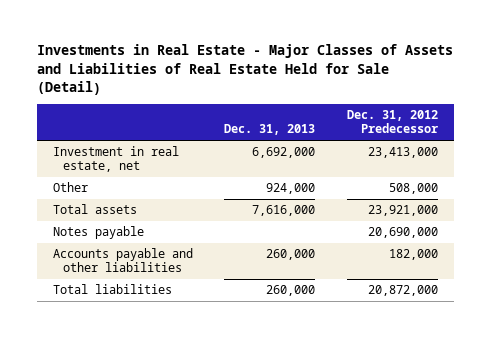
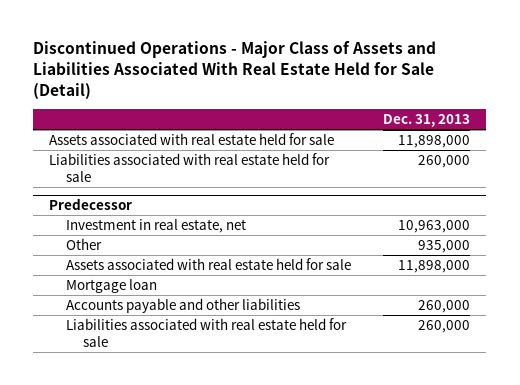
[36,44,453,95] Investments in Real Estate - Major Classes of Assets and Liabilities of Real Estate Held for Sale (Detail) -> [33,41,437,100] Discontinued Operations - Major Class of Assets and Liabilities Associated With Real Estate Held for Sale (Detail)
[347,110,439,134] Dec. 31, 2012 Predecessor -> none
[52,204,137,215] Total assets -> none
none -> [49,132,335,145] Assets associated with real estate held for sale
none -> [49,152,331,182] Liabilities associated with real estate held for sale
none -> [49,198,133,211] Predecessor
[252,147,316,159] 6,692,000 -> [398,219,471,233] 10,963,000
[266,183,316,195] 924,000 -> [418,239,471,253] 935,000
none -> [66,257,352,270] Assets associated with real estate held for sale
[52,226,144,240] Notes payable -> [66,278,158,293] Mortgage loan
[52,284,172,295] Total liabilities -> [66,317,348,347] Liabilities associated with real estate held for sale

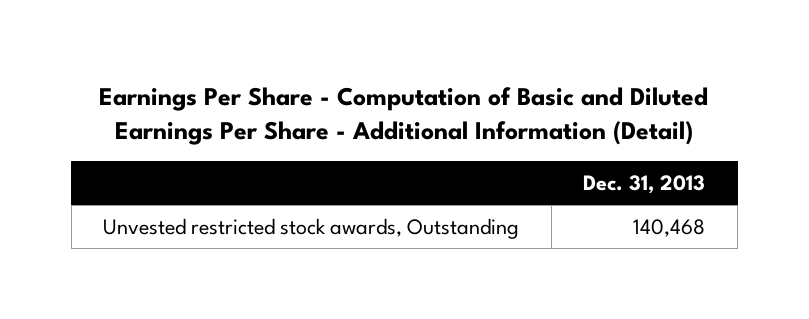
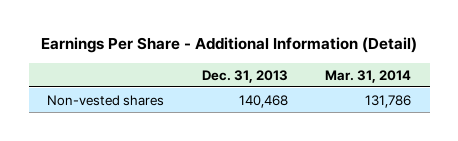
[99,87,709,146] Earnings Per Share - Computation of Basic and Diluted Earnings Per Share - Additional Information (Detail) -> [41,37,418,54] Earnings Per Share - Additional Information (Detail)
none -> [325,69,412,83] Mar. 31, 2014
[103,217,520,239] Unvested restricted stock awards, Outstanding -> [47,94,165,106] Non-vested shares

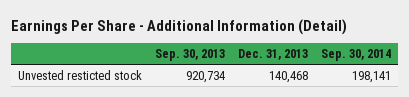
[325,69,412,83] Mar. 31, 2014 -> none
none -> [154,49,225,62] Sep. 30, 2013
none -> [321,49,392,62] Sep. 30, 2014
[47,94,165,106] Non-vested shares -> [17,70,142,81] Unvested resticted stock

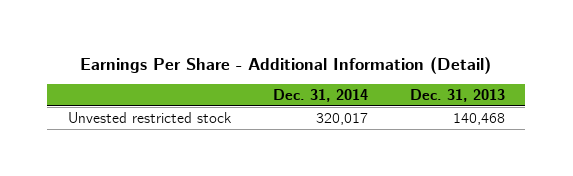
[154,49,225,62] Sep. 30, 2013 -> none
[321,49,392,62] Sep. 30, 2014 -> none
none -> [272,89,368,103] Dec. 31, 2014
[17,70,142,81] Unvested resticted stock -> [68,111,233,123] Unvested restricted stock

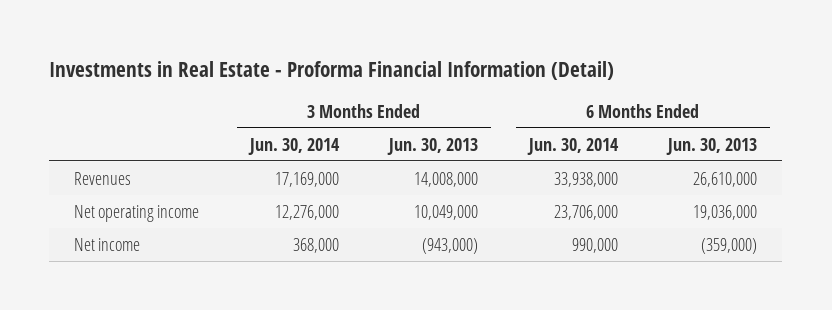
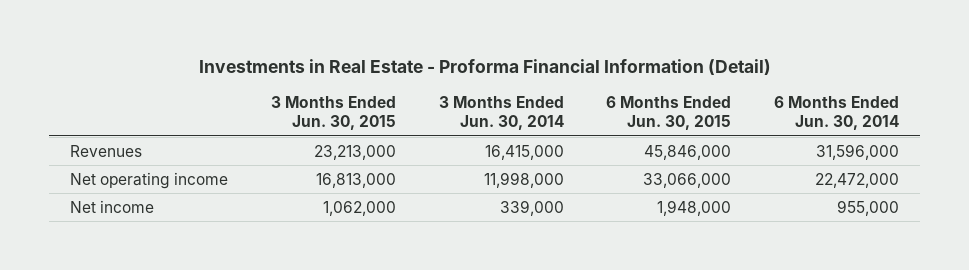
[387,137,479,155] Jun. 30, 2013 -> none
[666,137,758,155] Jun. 30, 2013 -> none
none -> [270,95,396,131] 3 Months Ended Jun. 30, 2015
none -> [606,95,732,131] 6 Months Ended Jun. 30, 2015
[274,171,339,187] 17,169,000 -> [484,144,564,160] 16,415,000
[553,171,618,187] 33,938,000 -> [816,143,900,160] 31,596,000
[274,204,339,220] 12,276,000 -> [483,171,564,188] 11,998,000
[553,204,618,220] 23,706,000 -> [815,172,900,188] 22,472,000
[292,237,339,253] 368,000 -> [499,199,564,216] 339,000
[571,237,618,253] 990,000 -> [837,199,900,216] 955,000

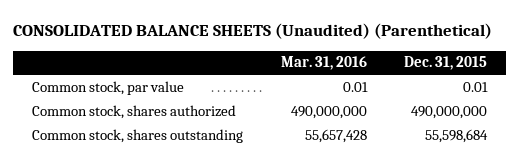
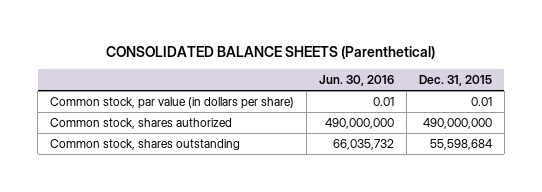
[13,22,493,39] CONSOLIDATED BALANCE SHEETS (Unaudited) (Parenthetical) -> [106,45,436,59] CONSOLIDATED BALANCE SHEETS (Parenthetical)
[280,56,367,71] Mar. 31, 2016 -> none
none -> [319,75,395,87] Jun. 30, 2016
[32,80,185,95] Common stock, par value -> [50,96,295,109] Common stock, par value (in dollars per share)

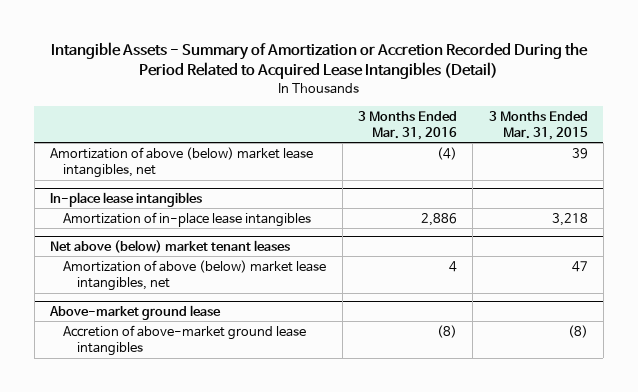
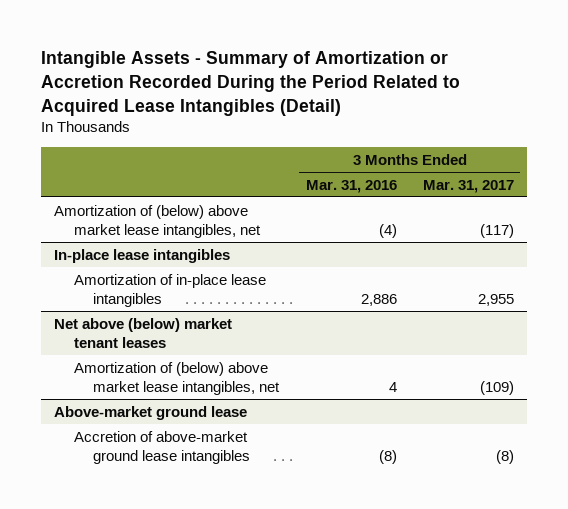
[488,110,588,141] 3 Months Ended Mar. 31, 2015 -> none
none -> [422,179,514,193] Mar. 31, 2017
[49,146,313,179] Amortization of above (below) market lease intangibles, net -> [53,204,261,238] Amortization of (below) above market lease intangibles, net
[63,259,327,292] Amortization of above (below) market lease intangibles, net -> [73,361,281,395] Amortization of (below) above market lease intangibles, net

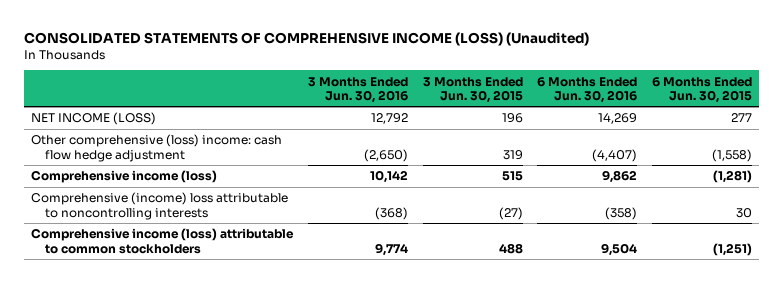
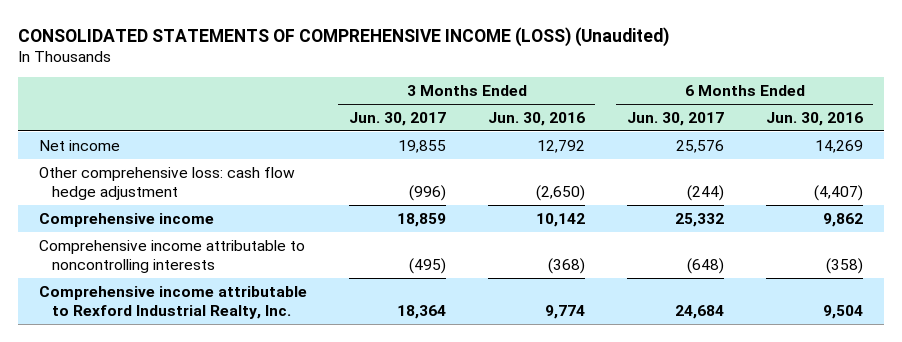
[422,76,523,103] 3 Months Ended Jun. 30, 2015 -> none
[652,76,753,103] 6 Months Ended Jun. 30, 2015 -> none
none -> [348,111,446,126] Jun. 30, 2017
none -> [626,111,724,126] Jun. 30, 2017
[31,112,157,126] NET INCOME (LOSS) -> [38,139,120,151] Net income
[31,134,283,162] Other comprehensive (loss) income: cash flow hedge adjustment -> [38,166,295,200] Other comprehensive loss: cash flow hedge adjustment
[31,170,218,184] Comprehensive income (loss) -> [38,212,214,227] Comprehensive income
[31,192,289,220] Comprehensive (income) loss attributable to noncontrolling interests -> [38,239,305,273] Comprehensive income attributable to noncontrolling interests
[31,228,295,254] Comprehensive income (loss) attributable to common stockholders -> [38,285,307,319] Comprehensive income attributable to Rexford Industrial Realty, Inc.

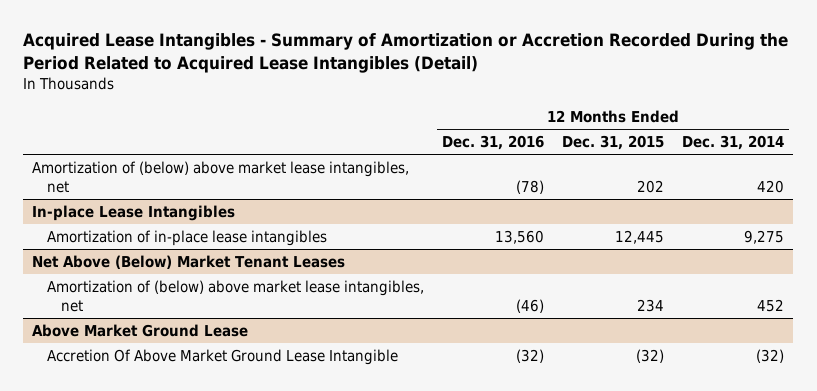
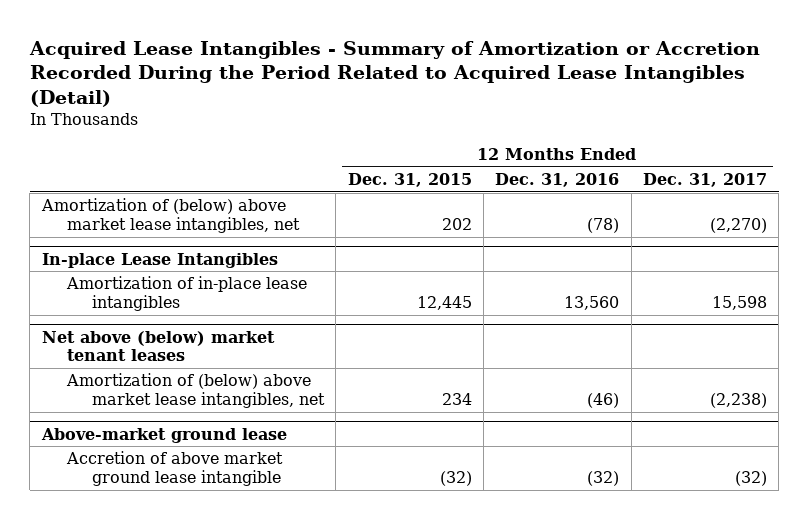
[682,135,785,151] Dec. 31, 2014 -> none
none -> [642,172,767,187] Dec. 31, 2017
[32,255,346,270] Net Above (Below) Market Tenant Leases -> [41,330,275,362] Net above (below) market tenant leases
[32,324,249,338] Above Market Ground Lease -> [40,427,287,443] Above-market ground lease
[46,349,398,366] Accretion Of Above Market Ground Lease Intangible -> [65,451,283,487] Accretion of above market ground lease intangible

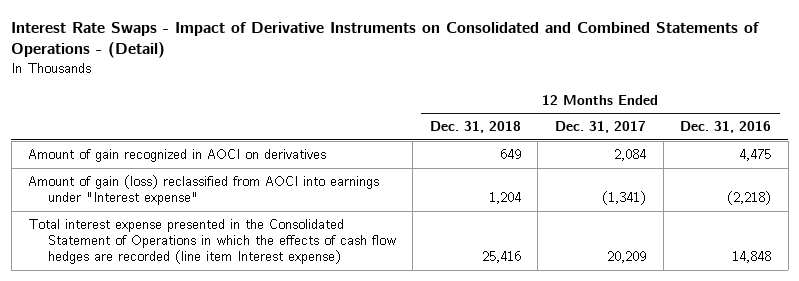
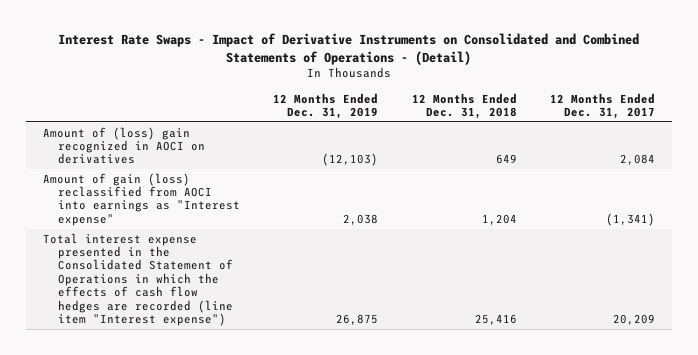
[680,121,772,134] Dec. 31, 2016 -> none
none -> [273,92,379,119] 12 Months Ended Dec. 31, 2019
[28,149,327,163] Amount of gain recognized in AOCI on derivatives -> [42,126,205,165] Amount of (loss) gain recognized in AOCI on derivatives
[28,175,380,206] Amount of gain (loss) reclassified from AOCI into earnings under "Interest expense" -> [42,172,240,226] Amount of gain (loss) reclassified from AOCI into earnings as "Interest expense"
[28,219,396,265] Total interest expense presented in the Consolidated Statement of Operations in which the effects of cash flow hedges are recorded (line item Interest expense) -> [42,232,233,326] Total interest expense presented in the Consolidated Statement of Operations in which the effects of cash flow hedges are recorded (line item "Interest expense")

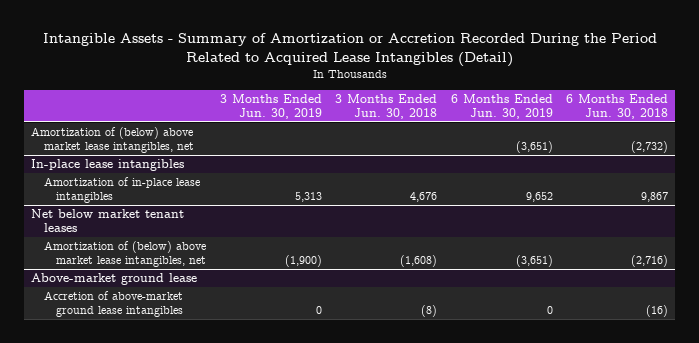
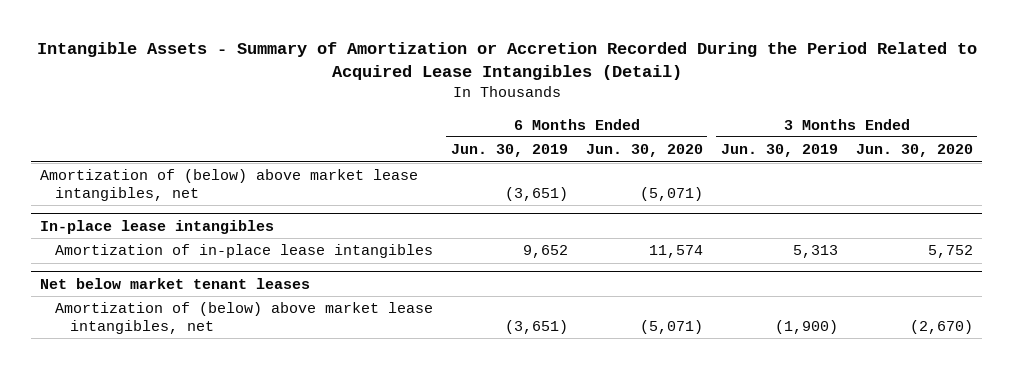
[335,94,438,120] 3 Months Ended Jun. 30, 2018 -> none
[566,94,669,120] 6 Months Ended Jun. 30, 2018 -> none
none -> [585,144,703,158] Jun. 30, 2020
none -> [855,144,973,158] Jun. 30, 2020
[30,273,197,286] Above-market ground lease -> none
[43,291,184,318] Accretion of above-market ground lease intangibles -> none

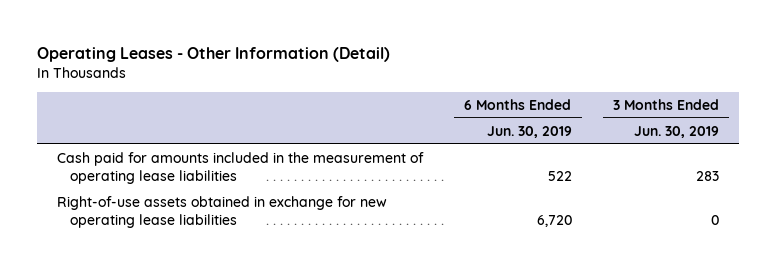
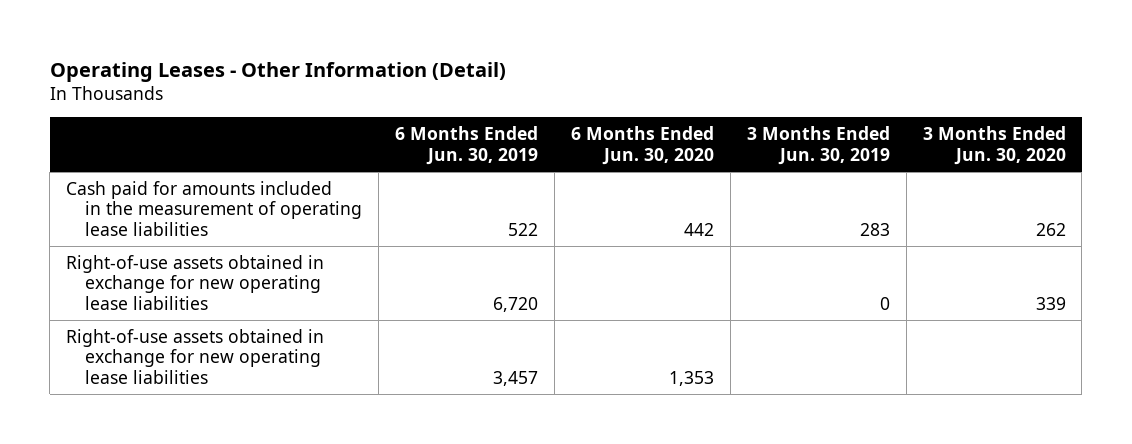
none -> [570,126,714,165] 6 Months Ended Jun. 30, 2020
none -> [922,126,1066,165] 3 Months Ended Jun. 30, 2020
none -> [66,328,325,384] Right-of-use assets obtained in exchange for new operating lease liabilities

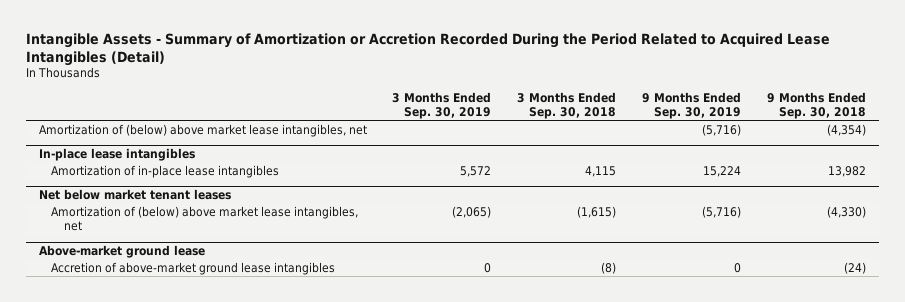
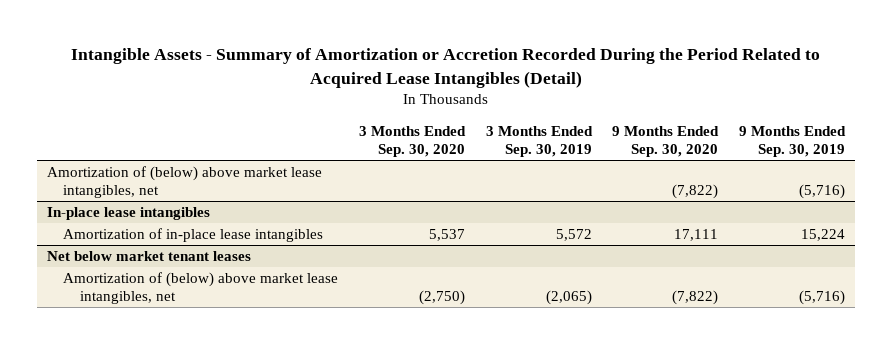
[517,91,617,119] 3 Months Ended Sep. 30, 2018 -> none
[766,91,866,119] 9 Months Ended Sep. 30, 2018 -> none
none -> [359,125,467,158] 3 Months Ended Sep. 30, 2020
none -> [612,125,720,158] 9 Months Ended Sep. 30, 2020
[38,244,205,258] Above-market ground lease -> none
[51,261,336,275] Accretion of above-market ground lease intangibles -> none

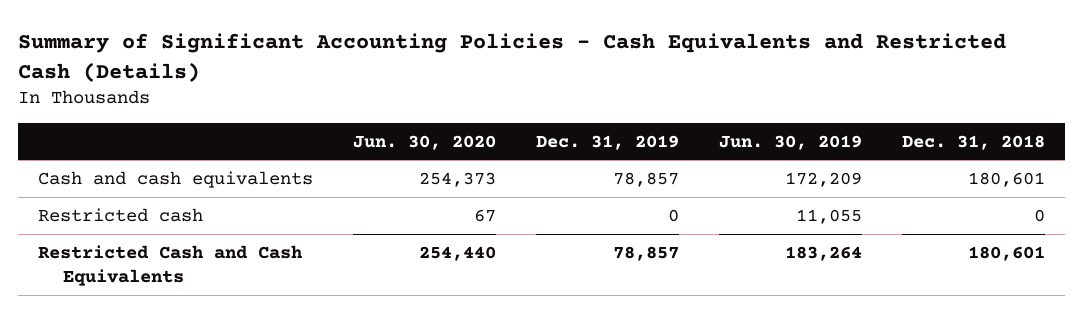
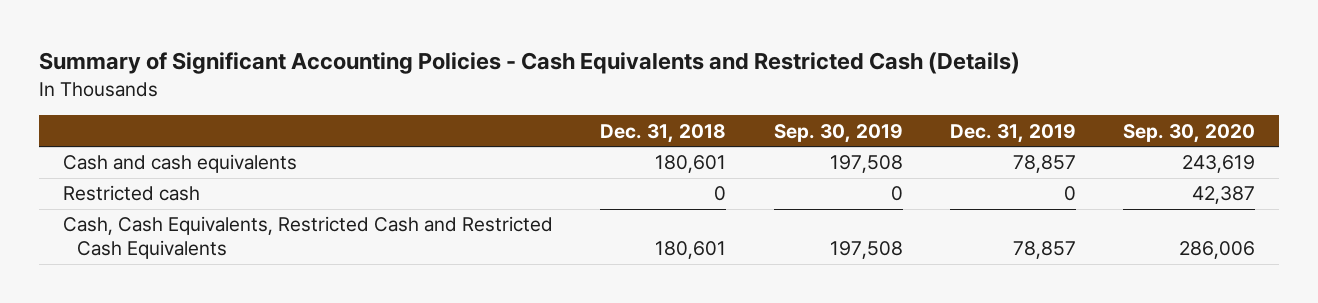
[353,134,497,150] Jun. 30, 2020 -> none
[719,134,863,150] Jun. 30, 2019 -> none
none -> [773,123,903,143] Sep. 30, 2019
none -> [1123,123,1256,143] Sep. 30, 2020
[38,244,304,287] Restricted Cash and Cash Equivalents -> [62,216,553,260] Cash, Cash Equivalents, Restricted Cash and Restricted Cash Equivalents

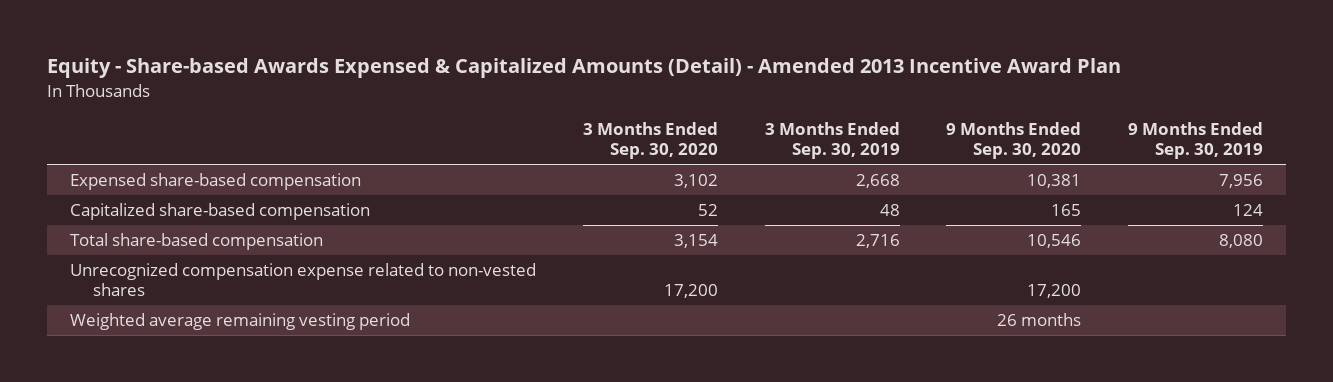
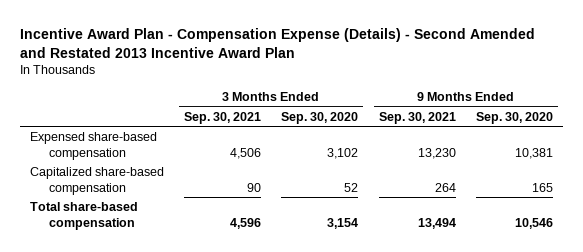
[46,58,1121,79] Equity - Share-based Awards Expensed & Capitalized Amounts (Detail) - Amended 2013 Incentive Award Plan -> [19,27,535,58] Incentive Award Plan - Compensation Expense (Details) - Second Amended and Restated 2013 Incentive Award Plan
[764,121,900,160] 3 Months Ended Sep. 30, 2019 -> none
[1128,121,1264,160] 9 Months Ended Sep. 30, 2019 -> none
none -> [184,111,262,124] Sep. 30, 2021
none -> [378,111,456,124] Sep. 30, 2021
[70,263,537,297] Unrecognized compensation expense related to non-vested shares -> none
[70,313,411,331] Weighted average remaining vesting period -> none

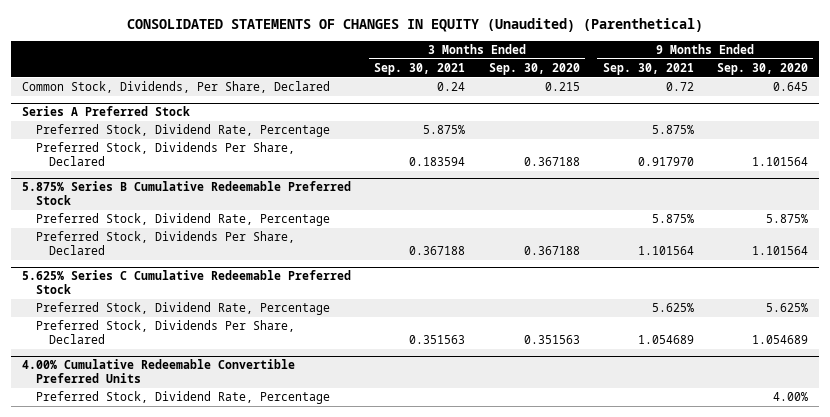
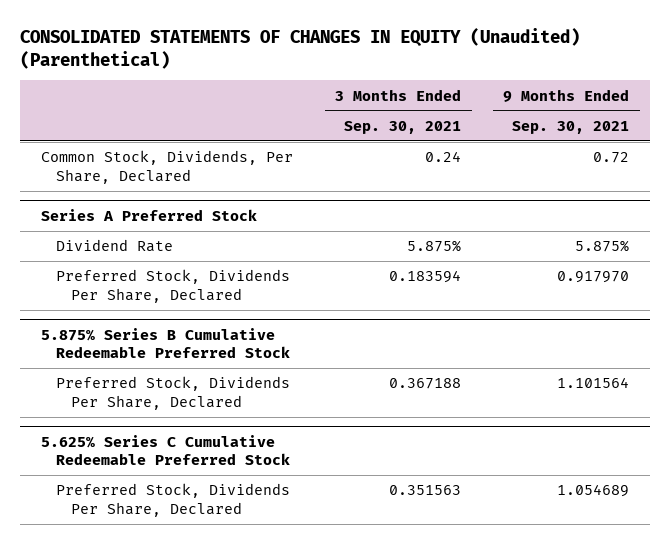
[488,63,580,76] Sep. 30, 2020 -> none
[716,63,808,76] Sep. 30, 2020 -> none
[35,124,330,138] Preferred Stock, Dividend Rate, Percentage -> [56,239,174,253] Dividend Rate
[35,213,330,227] Preferred Stock, Dividend Rate, Percentage -> none
[35,302,330,316] Preferred Stock, Dividend Rate, Percentage -> none
[22,359,296,384] 4.00% Cumulative Redeemable Convertible Preferred Units -> none
[35,391,330,405] Preferred Stock, Dividend Rate, Percentage -> none

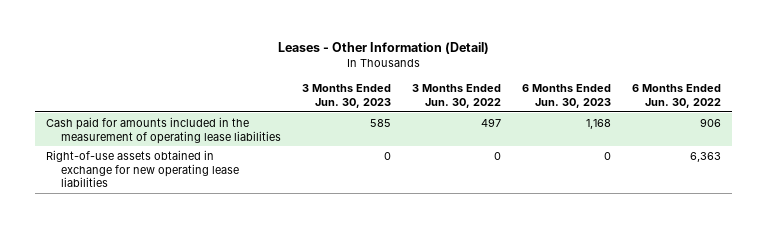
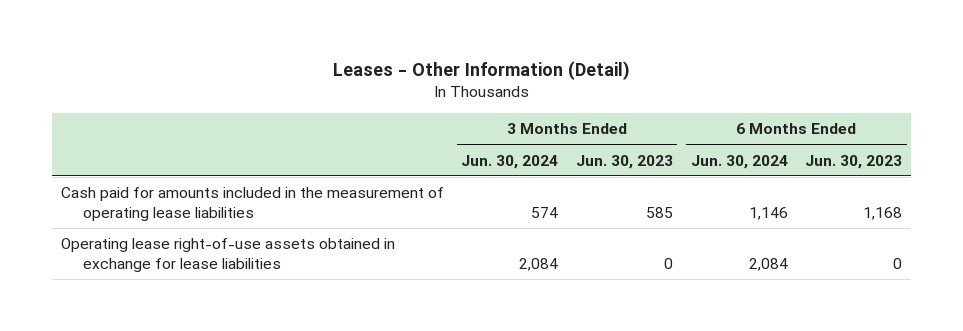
[412,84,502,108] 3 Months Ended Jun. 30, 2022 -> none
[632,84,722,108] 6 Months Ended Jun. 30, 2022 -> none
none -> [461,154,559,169] Jun. 30, 2024
none -> [690,154,788,169] Jun. 30, 2024
[45,149,240,188] Right-of-use assets obtained in exchange for new operating lease liabilities -> [60,238,395,273] Operating lease right-of-use assets obtained in exchange for lease liabilities

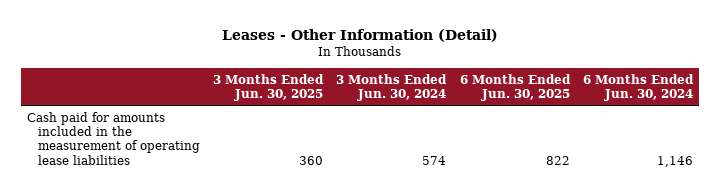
[576,154,674,169] Jun. 30, 2023 -> none
[805,154,903,169] Jun. 30, 2023 -> none
none -> [213,74,325,102] 3 Months Ended Jun. 30, 2025
none -> [459,74,571,102] 6 Months Ended Jun. 30, 2025
[60,238,395,273] Operating lease right-of-use assets obtained in exchange for lease liabilities -> none

